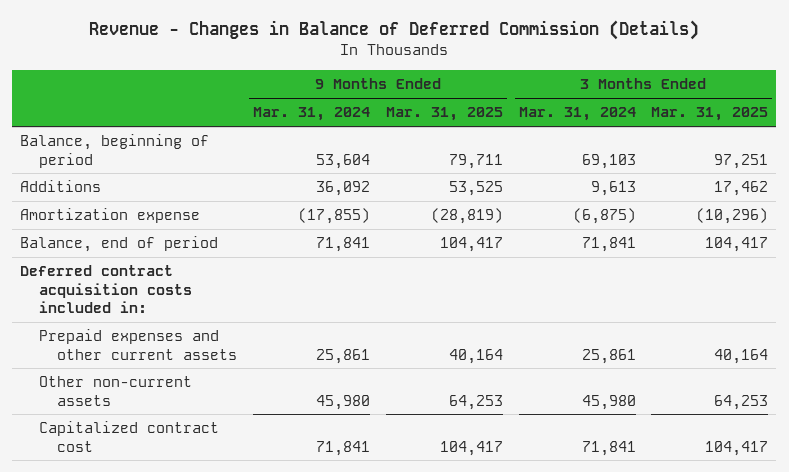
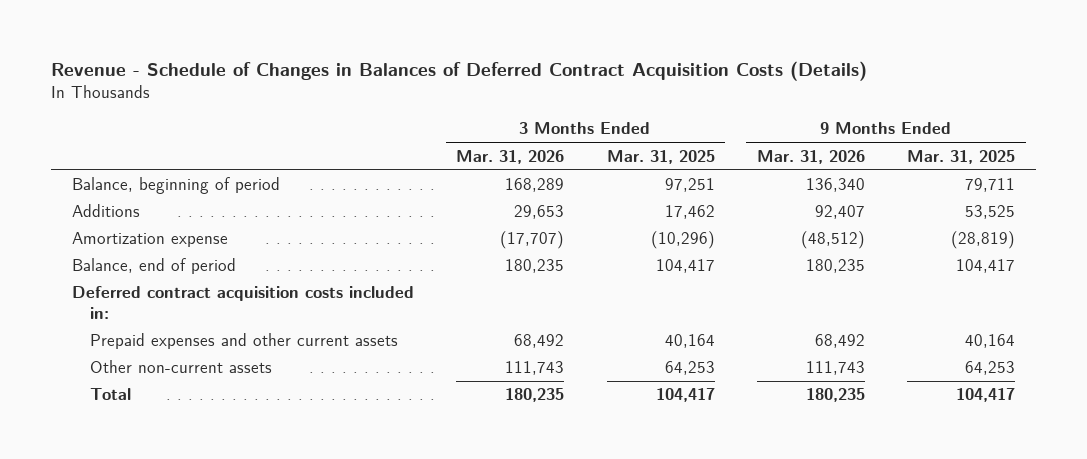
[89,20,700,41] Revenue - Changes in Balance of Deferred Commission (Details) -> [50,61,867,82] Revenue - Schedule of Changes in Balances of Deferred Contract Acquisition Costs (Details)
[253,107,371,122] Mar. 31, 2024 -> none
[518,107,636,122] Mar. 31, 2024 -> none
none -> [456,149,565,164] Mar. 31, 2026
none -> [756,149,865,164] Mar. 31, 2026
[38,421,219,452] Capitalized contract cost -> [90,388,132,401] Total

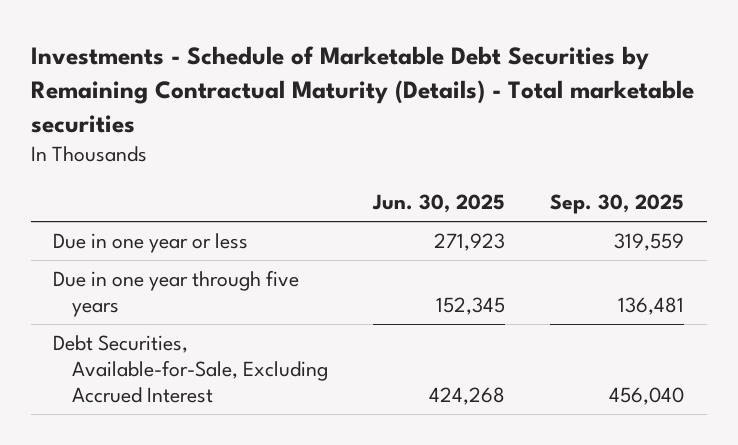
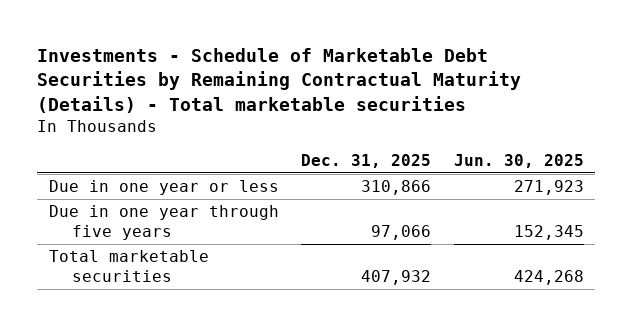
[550,194,685,215] Sep. 30, 2025 -> none
none -> [301,154,432,169] Dec. 31, 2025
[53,335,329,403] Debt Securities, Available-for-Sale, Excluding Accrued Interest -> [48,250,209,283] Total marketable securities

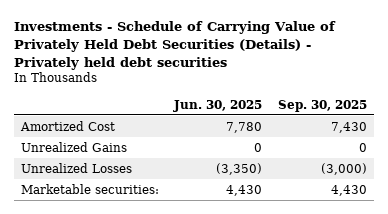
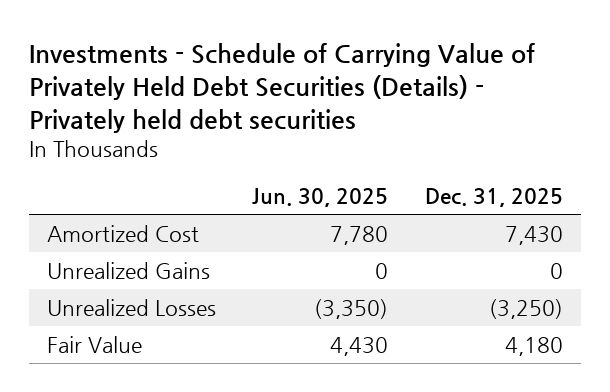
[277,99,367,112] Sep. 30, 2025 -> none
none -> [424,188,563,208] Dec. 31, 2025
[21,183,160,194] Marketable securities: -> [47,335,143,353] Fair Value

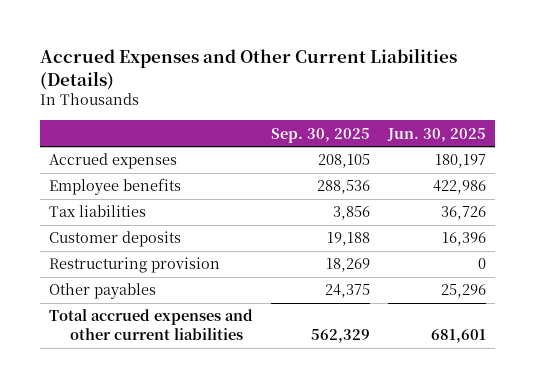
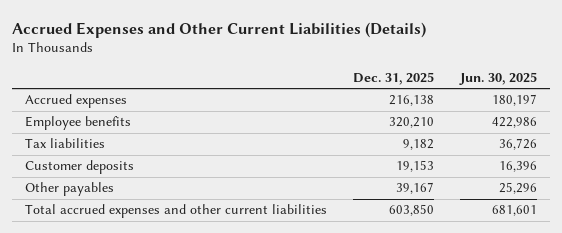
[270,127,370,143] Sep. 30, 2025 -> none
none -> [352,71,434,85] Dec. 31, 2025
[48,257,220,274] Restructuring provision -> none

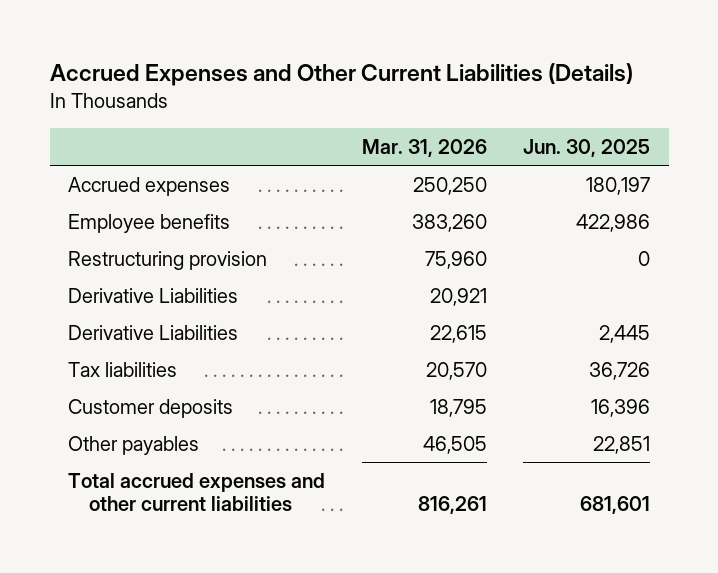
[352,71,434,85] Dec. 31, 2025 -> none
none -> [361,138,487,157] Mar. 31, 2026
none -> [67,250,267,270] Restructuring provision
none -> [67,287,238,303] Derivative Liabilities
none -> [67,324,238,340] Derivative Liabilities
[498,182,537,195] 25,296 -> [593,435,651,454] 22,851

